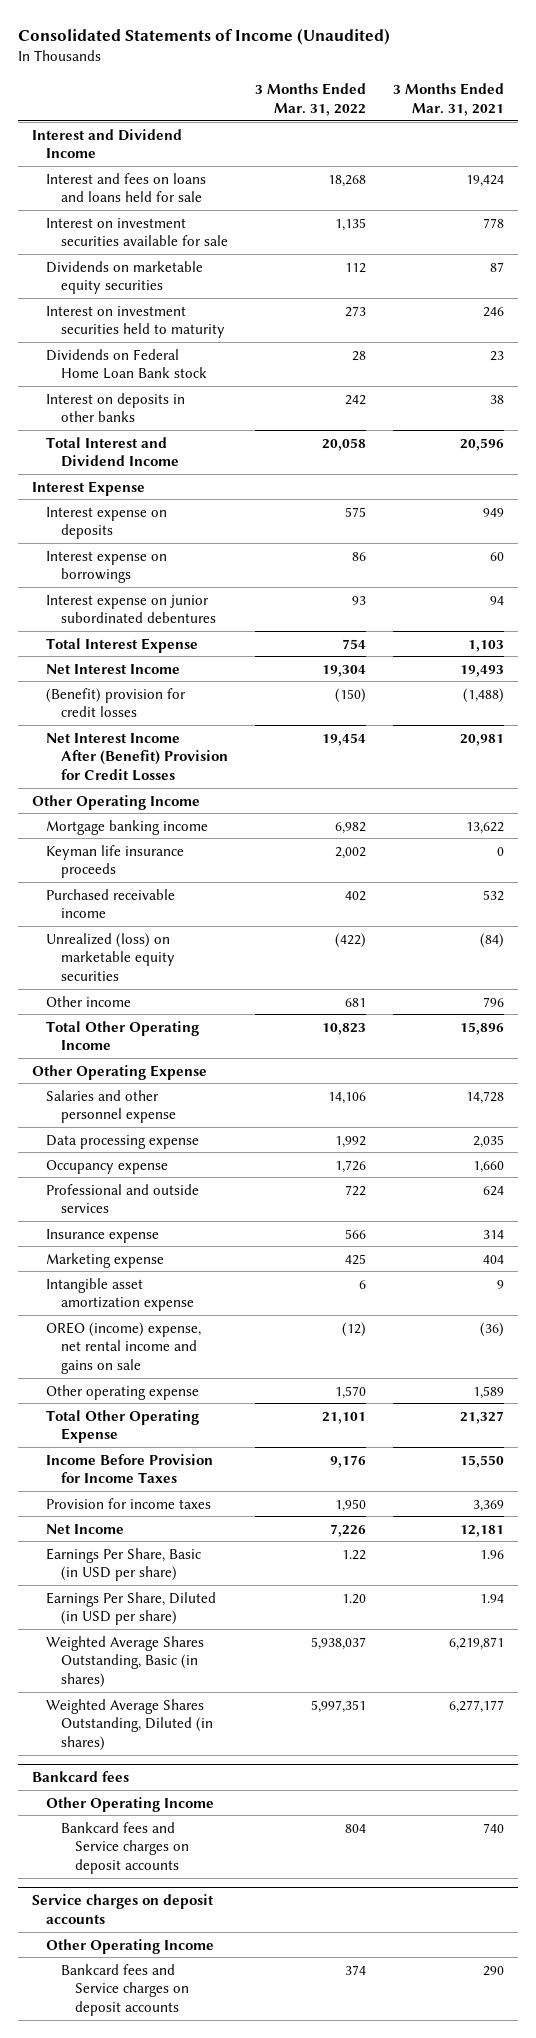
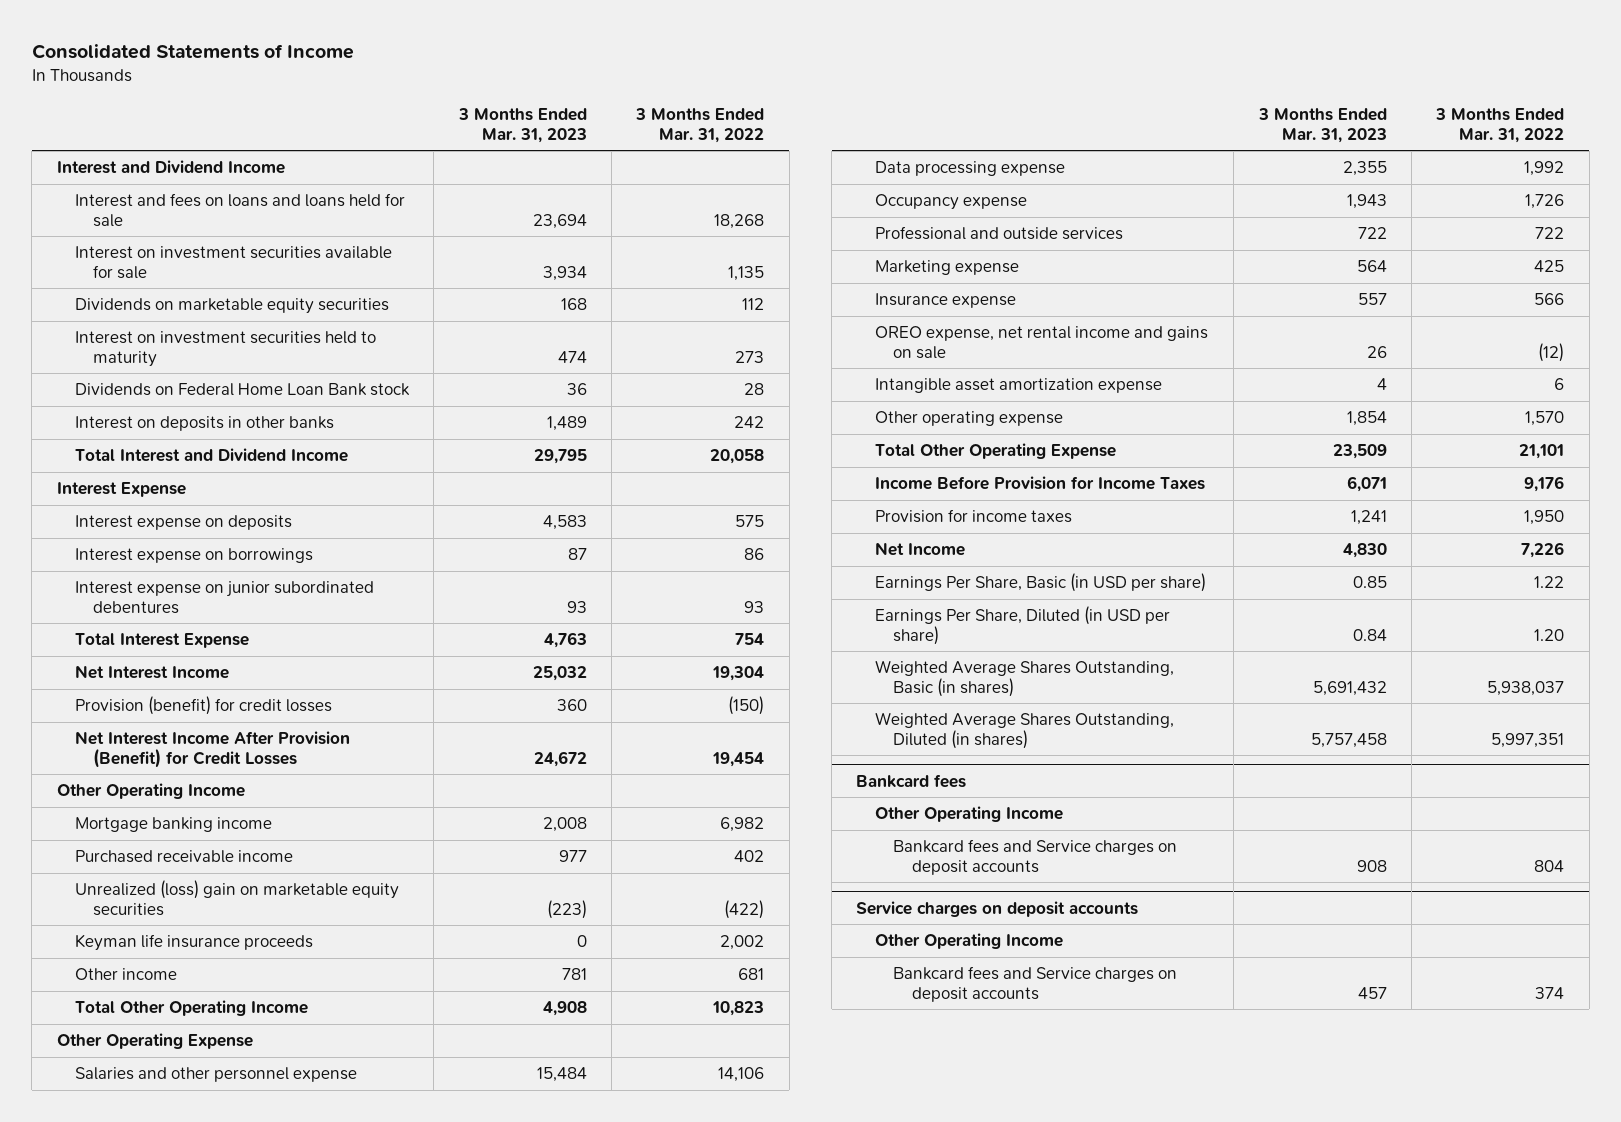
[18,28,391,46] Consolidated Statements of Income (Unaudited) -> [31,44,354,60] Consolidated Statements of Income
[393,82,505,116] 3 Months Ended Mar. 31, 2021 -> none
none -> [457,107,587,143] 3 Months Ended Mar. 31, 2023
[46,687,187,718] (Benefit) provision for credit losses -> [75,696,333,716] Provision (benefit) for credit losses
[46,732,228,782] Net Interest Income After (Benefit) Provision for Credit Losses -> [75,731,351,768] Net Interest Income After Provision (Benefit) for Credit Losses
[46,932,175,982] Unrealized (loss) on marketable equity securities -> [75,880,400,916] Unrealized (loss) gain on marketable equity securities
[46,844,185,879] Keyman life insurance proceeds -> [75,934,314,952] Keyman life insurance proceeds
[46,1228,160,1243] Insurance expense -> [874,293,1016,309] Insurance expense
none -> [874,326,1208,359] OREO expense, net rental income and gains on sale
[46,1321,202,1375] OREO (income) expense, net rental income and gains on sale -> none

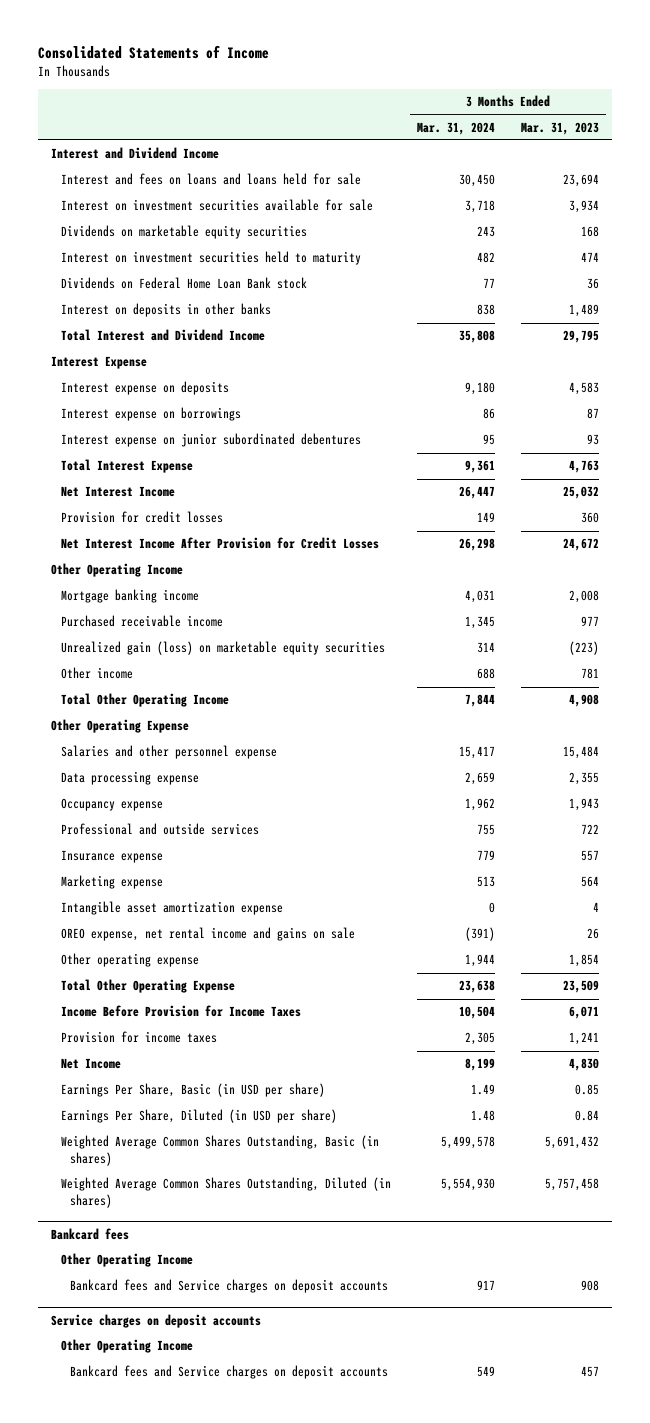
[635,107,765,143] 3 Months Ended Mar. 31, 2022 -> none
none -> [416,121,495,135] Mar. 31, 2024
[75,696,333,716] Provision (benefit) for credit losses -> [60,511,223,524] Provision for credit losses
[75,731,351,768] Net Interest Income After Provision (Benefit) for Credit Losses -> [60,537,379,550] Net Interest Income After Provision for Credit Losses
[75,934,314,952] Keyman life insurance proceeds -> none
[75,880,400,916] Unrealized (loss) gain on marketable equity securities -> [60,641,385,656] Unrealized gain (loss) on marketable equity securities
[874,260,1019,276] Marketing expense -> [60,875,163,890] Marketing expense
[874,326,1208,359] OREO expense, net rental income and gains on sale -> [60,927,355,942] OREO expense, net rental income and gains on sale
[874,660,1174,697] Weighted Average Shares Outstanding, Basic (in shares) -> [60,1135,379,1166] Weighted Average Common Shares Outstanding, Basic (in shares)
[874,712,1174,749] Weighted Average Shares Outstanding, Diluted (in shares) -> [60,1177,391,1208] Weighted Average Common Shares Outstanding, Diluted (in shares)

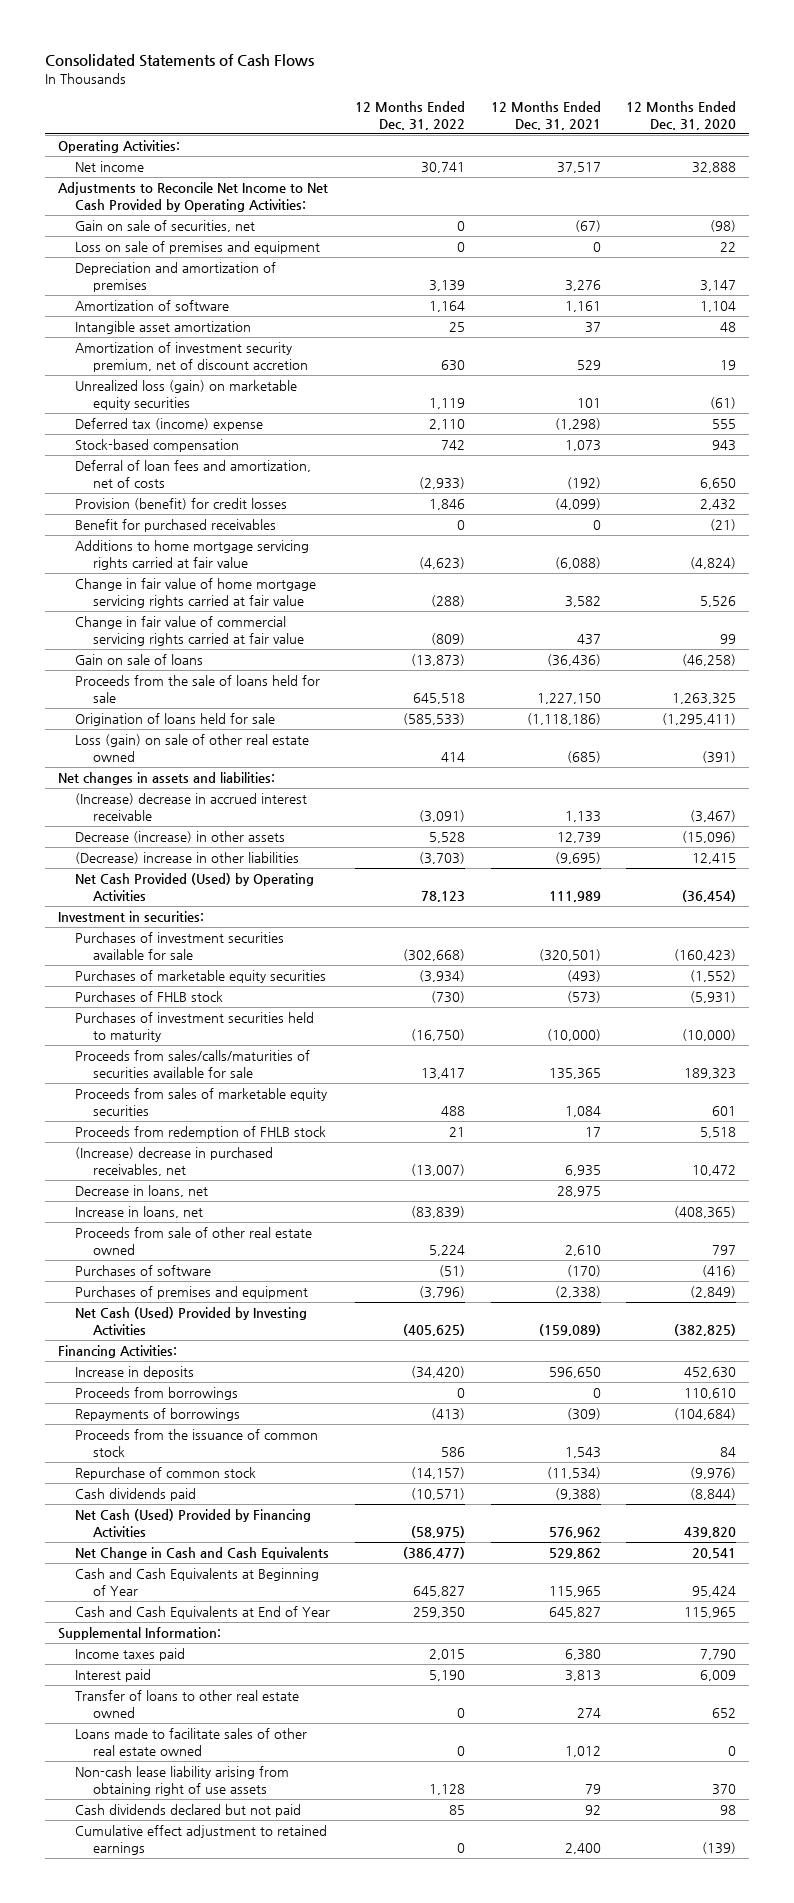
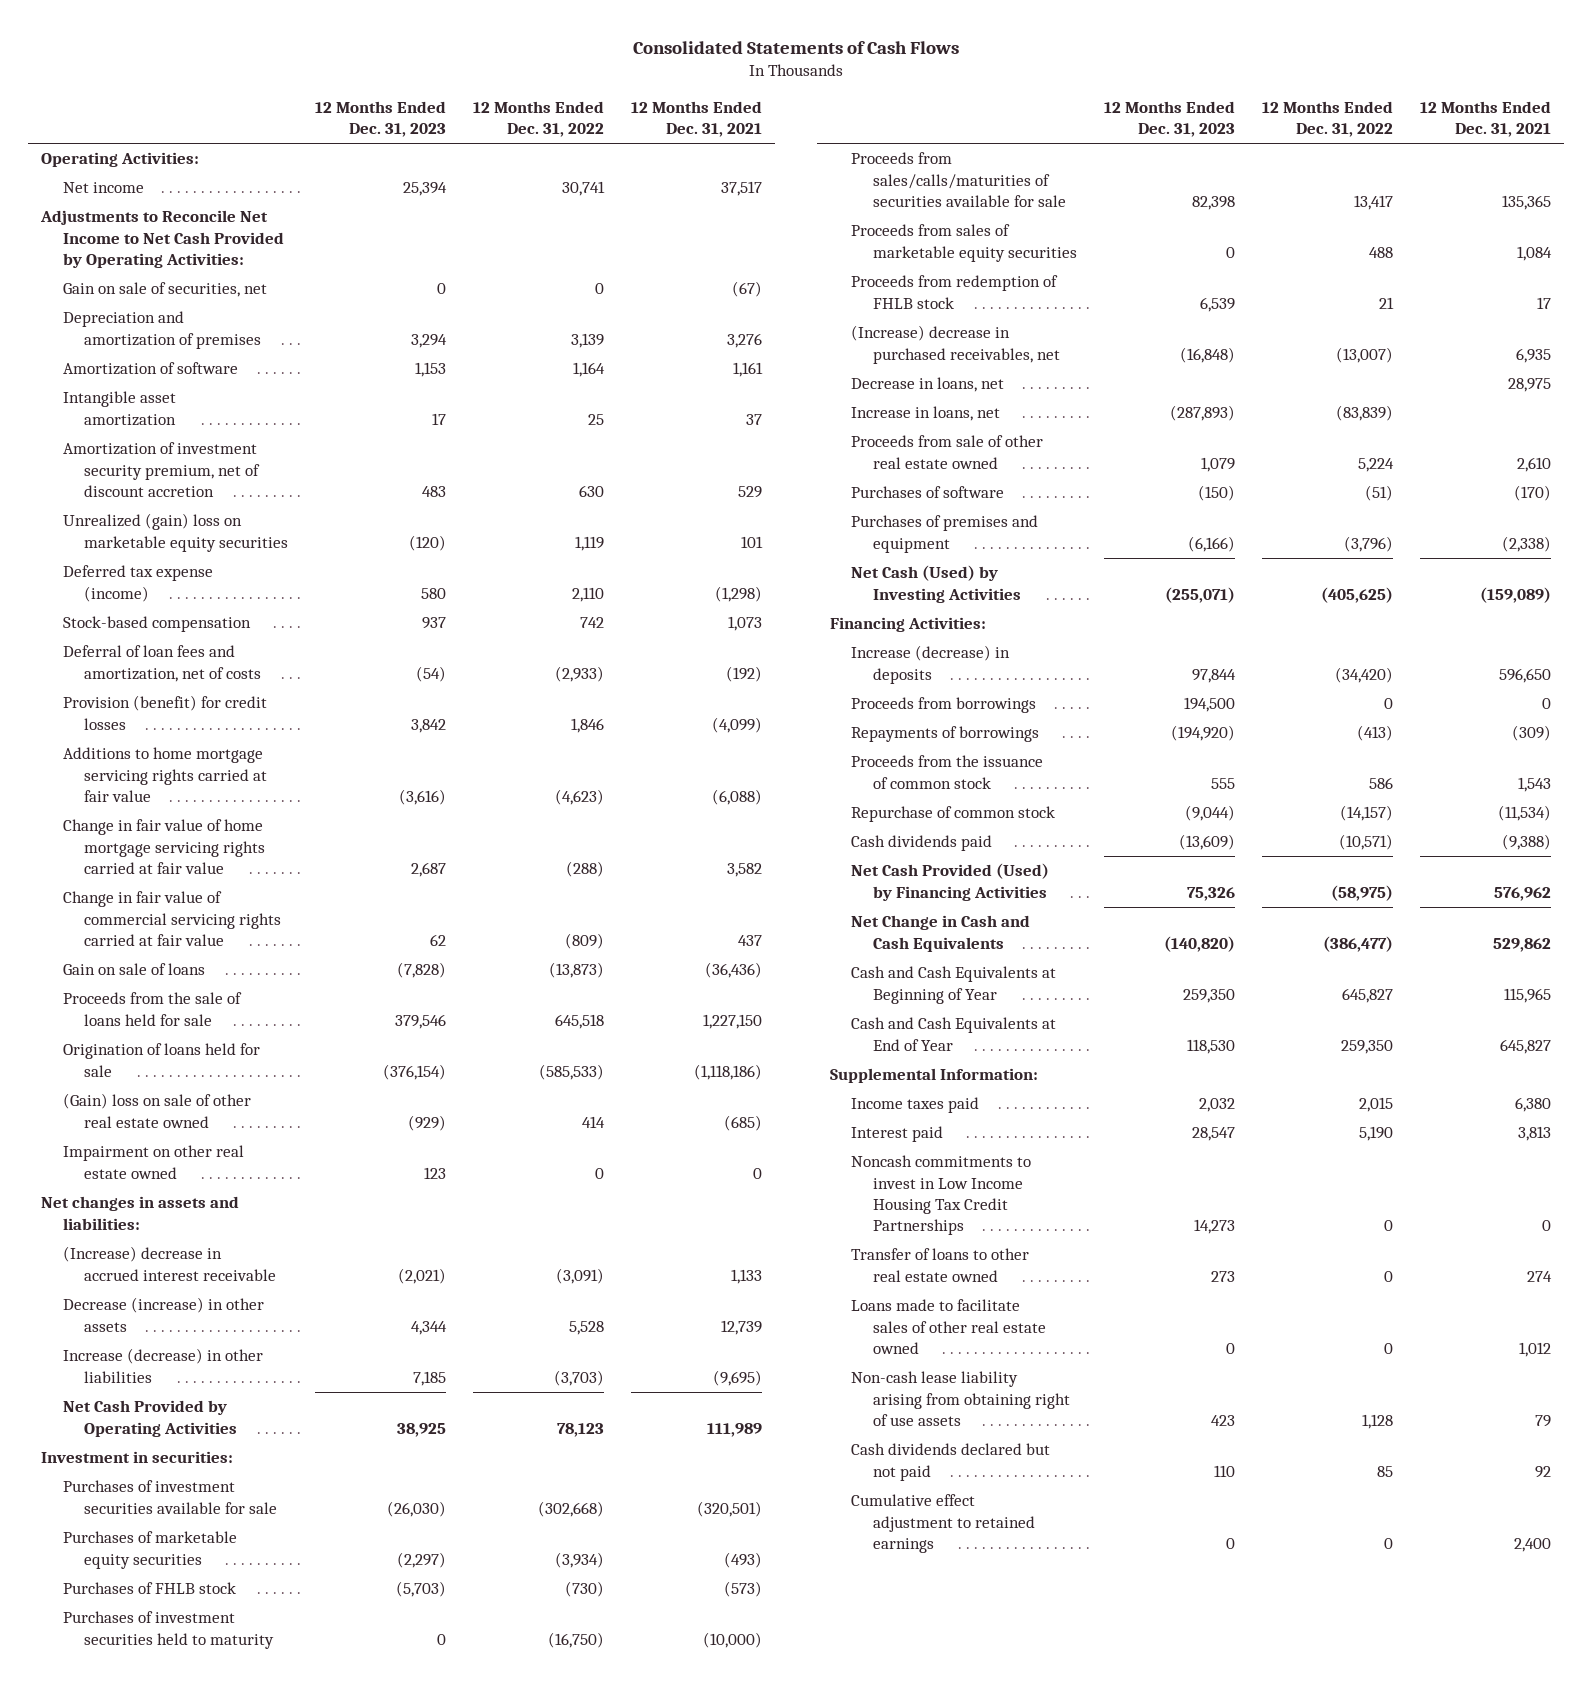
[625,101,736,131] 12 Months Ended Dec. 31, 2020 -> none
none -> [314,101,446,138] 12 Months Ended Dec. 31, 2023
[75,240,321,254] Loss on sale of premises and equipment -> none
[75,379,298,410] Unrealized loss (gain) on marketable equity securities -> [62,513,288,552] Unrealized (gain) loss on marketable equity securities
[75,417,264,431] Deferred tax (income) expense -> [62,565,213,602] Deferred tax expense (income)
[75,518,277,532] Benefit for purchased receivables -> none
[75,733,310,762] Loss (gain) on sale of other real estate owned -> [62,1093,251,1128] (Gain) loss on sale of other real estate owned
none -> [62,1145,244,1179] Impairment on other real estate owned
[75,851,300,864] (Decrease) increase in other liabilities -> [62,1348,263,1383] Increase (decrease) in other liabilities
[75,872,315,901] Net Cash Provided (Used) by Operating Activities -> [62,1400,237,1437] Net Cash Provided by Operating Activities
[75,1306,308,1335] Net Cash (Used) Provided by Investing Activities -> [851,565,1021,603] Net Cash (Used) by Investing Activities
[75,1365,195,1379] Increase in deposits -> [851,645,1011,684] Increase (decrease) in deposits
[75,1508,312,1537] Net Cash (Used) Provided by Financing Activities -> [851,863,1050,901] Net Cash Provided (Used) by Financing Activities
none -> [851,1155,1032,1236] Noncash commitments to invest in Low Income Housing Tax Credit Partnerships

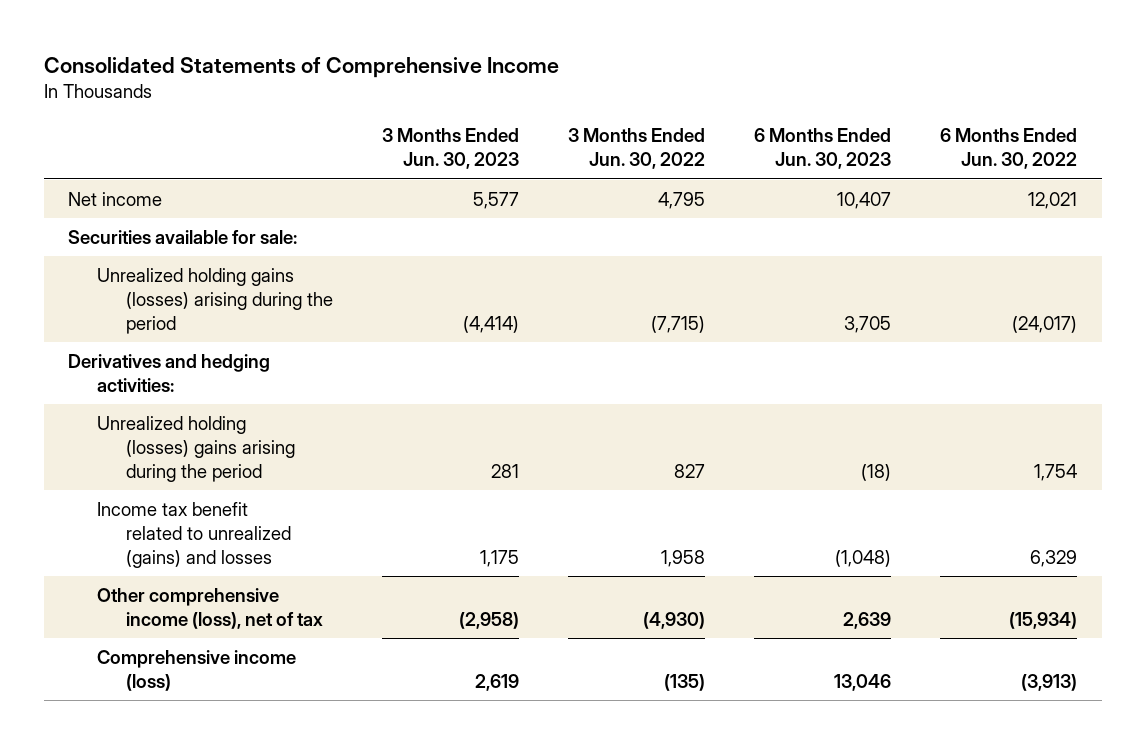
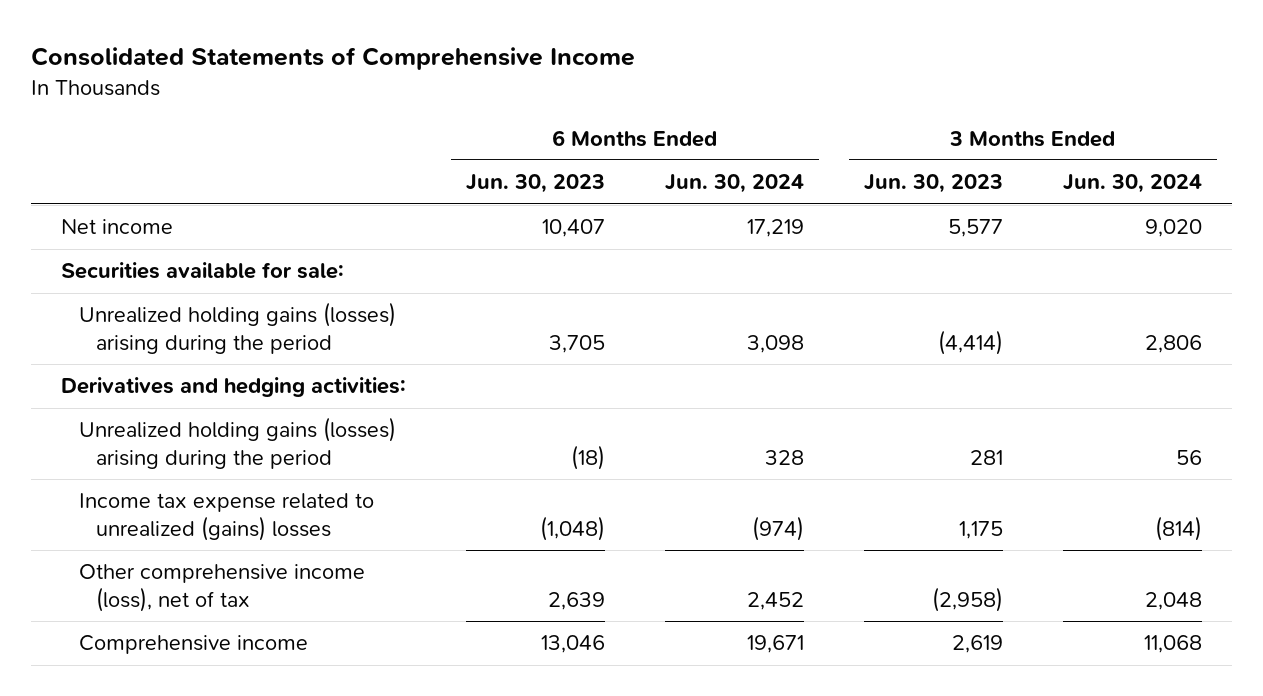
[568,128,706,170] 3 Months Ended Jun. 30, 2022 -> none
[940,128,1078,170] 6 Months Ended Jun. 30, 2022 -> none
none -> [665,174,805,194] Jun. 30, 2024
none -> [1063,174,1203,194] Jun. 30, 2024
[96,416,295,482] Unrealized holding (losses) gains arising during the period -> [78,417,396,469] Unrealized holding gains (losses) arising during the period
[96,502,291,568] Income tax benefit related to unrealized (gains) and losses -> [78,493,374,541] Income tax expense related to unrealized (gains) losses
[96,650,296,691] Comprehensive income (loss) -> [78,635,308,655] Comprehensive income

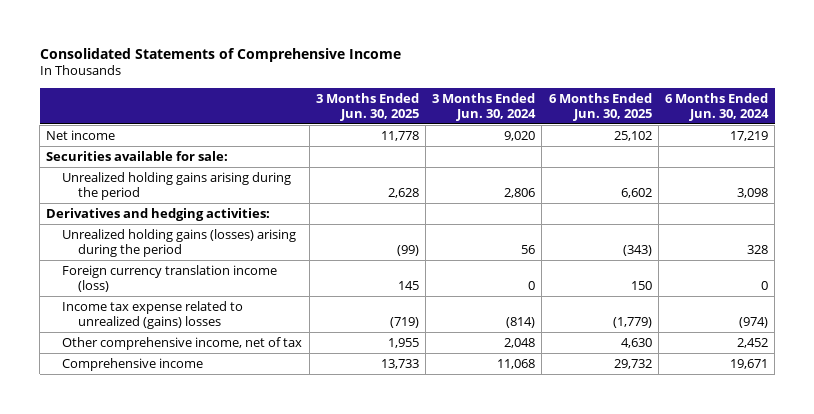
[466,174,606,194] Jun. 30, 2023 -> none
[864,174,1004,194] Jun. 30, 2023 -> none
none -> [315,92,419,121] 3 Months Ended Jun. 30, 2025
none -> [548,92,652,121] 6 Months Ended Jun. 30, 2025
[78,302,396,354] Unrealized holding gains (losses) arising during the period -> [62,171,292,201] Unrealized holding gains arising during the period
none -> [62,264,278,293] Foreign currency translation income (loss)
[78,564,365,612] Other comprehensive income (loss), net of tax -> [62,336,303,350] Other comprehensive income, net of tax

